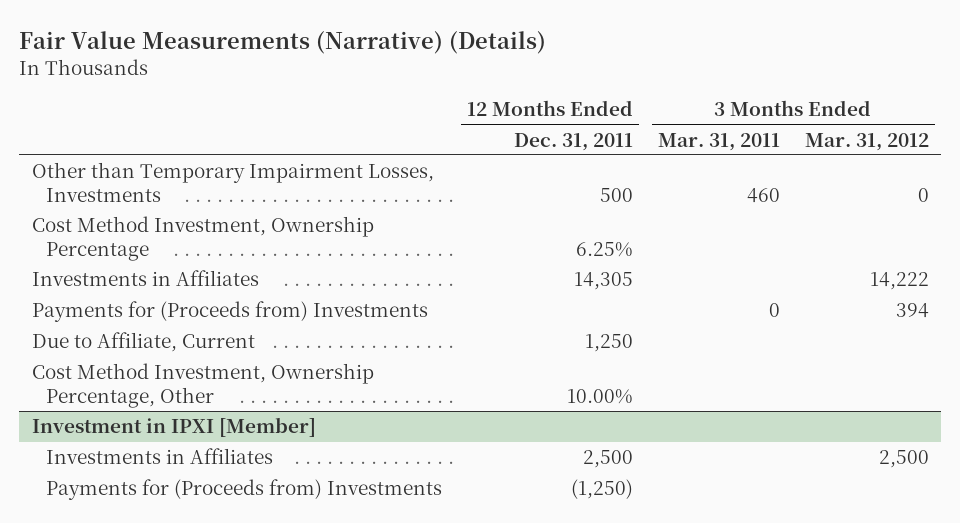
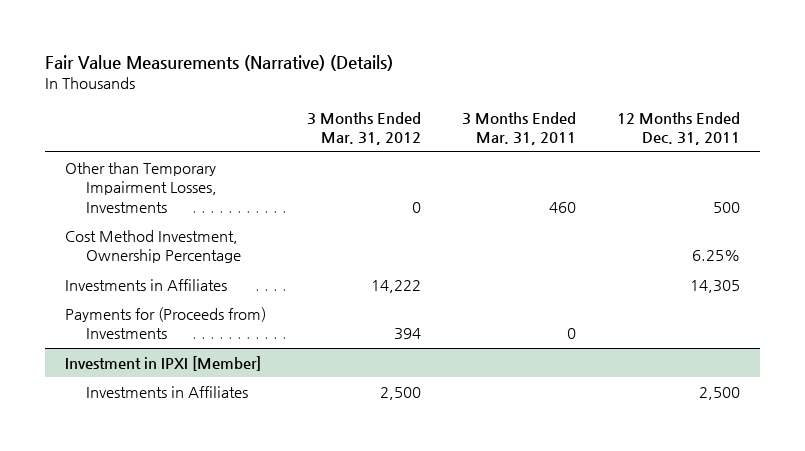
[31,332,255,353] Due to Affiliate, Current -> none
[31,363,374,409] Cost Method Investment, Ownership Percentage, Other -> none
[46,479,443,501] Payments for (Proceeds from) Investments -> none

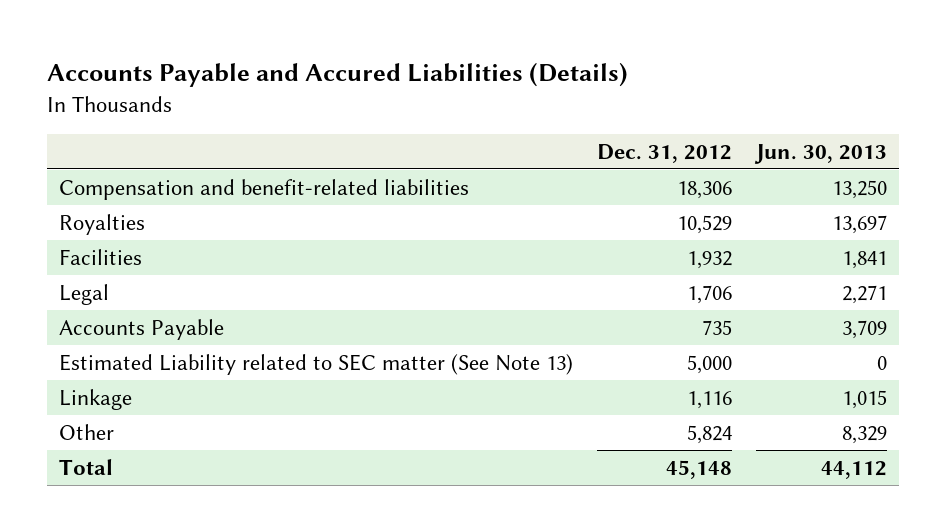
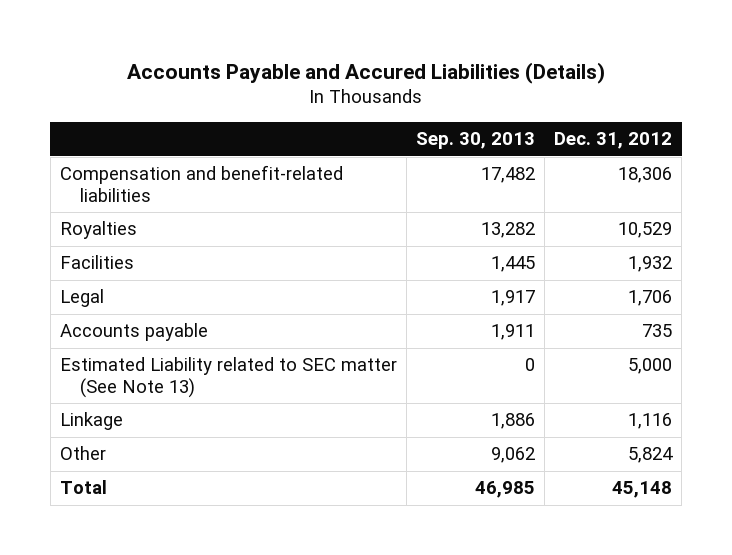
[753,143,887,164] Jun. 30, 2013 -> none
none -> [416,132,536,150] Sep. 30, 2013
[58,318,224,340] Accounts Payable -> [59,323,208,342] Accounts payable

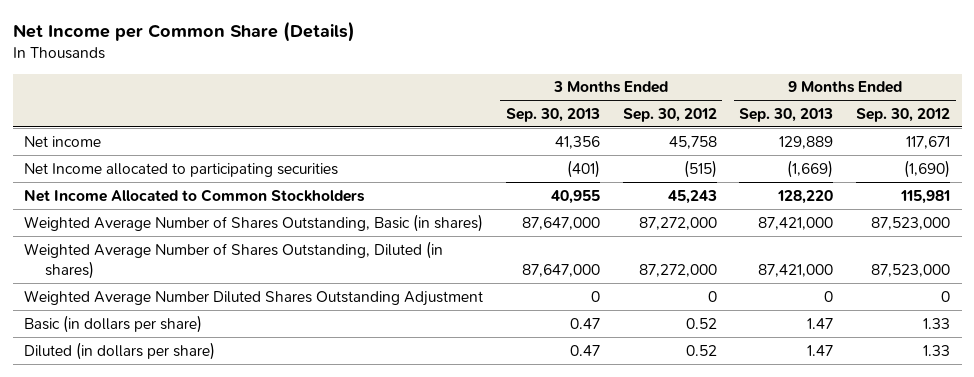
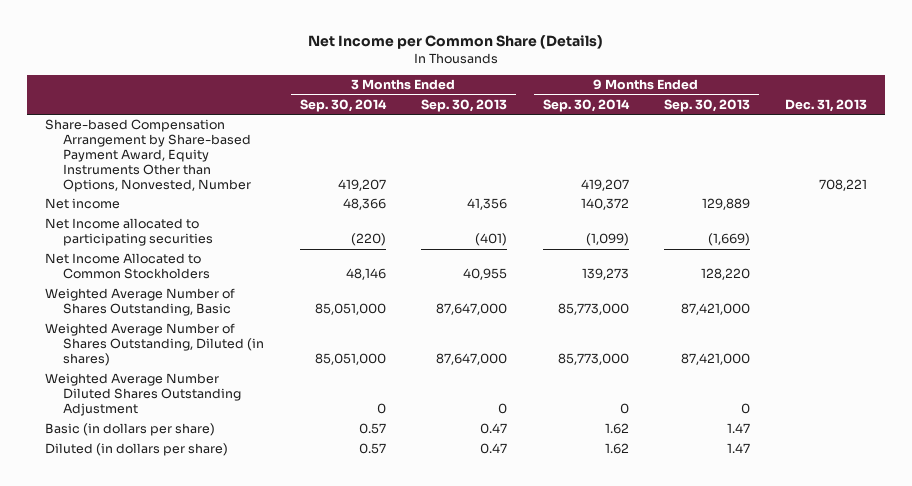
[622,107,717,122] Sep. 30, 2012 -> none
[856,107,951,122] Sep. 30, 2012 -> none
none -> [299,98,387,112] Sep. 30, 2014
none -> [542,98,630,112] Sep. 30, 2014
none -> [785,98,868,112] Dec. 31, 2013
none -> [44,119,252,192] Share-based Compensation Arrangement by Share-based Payment Award, Equity Instruments Other than Options, Nonvested, Number
[24,213,484,232] Weighted Average Number of Shares Outstanding, Basic (in shares) -> [44,288,235,317] Weighted Average Number of Shares Outstanding, Basic

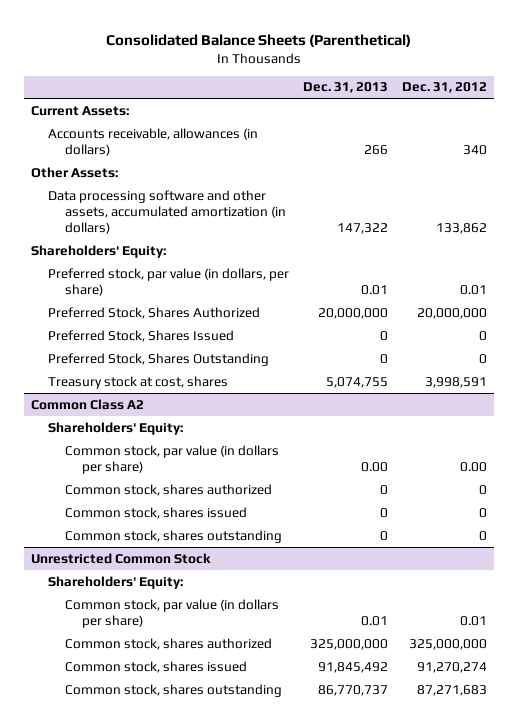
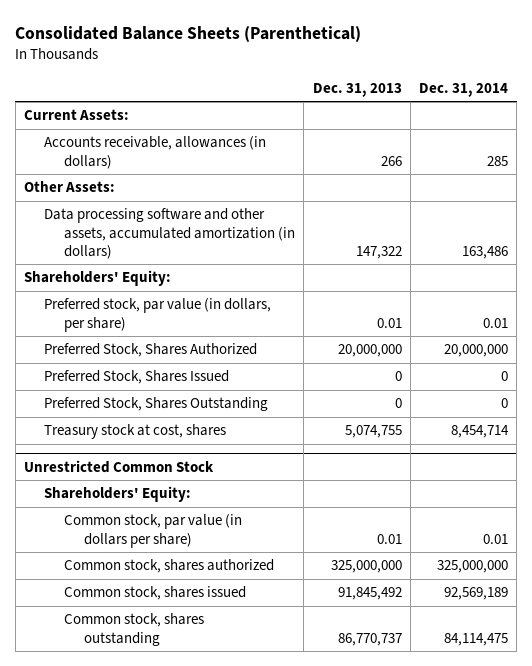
[402,82,488,94] Dec. 31, 2012 -> none
none -> [419,83,509,98] Dec. 31, 2014
[31,398,145,410] Common Class A2 -> none
[47,421,183,435] Shareholders' Equity: -> none
[64,444,279,474] Common stock, par value (in dollars per share) -> none
[64,483,272,496] Common stock, shares authorized -> none
[64,506,247,519] Common stock, shares issued -> none
[64,529,282,543] Common stock, shares outstanding -> none

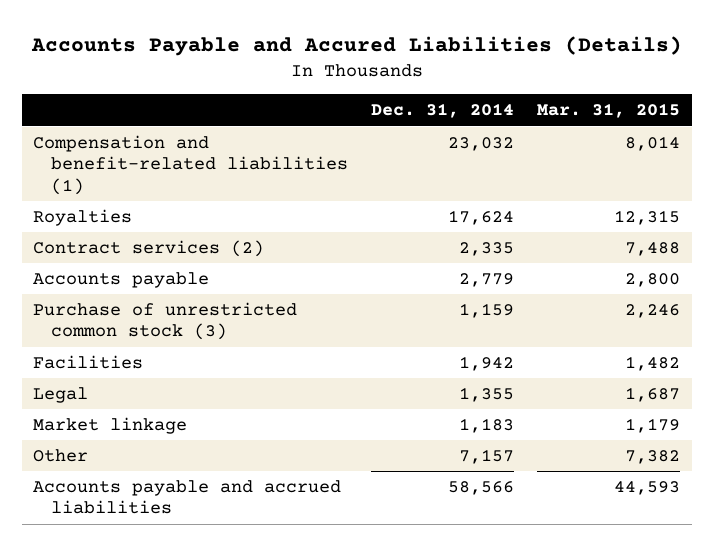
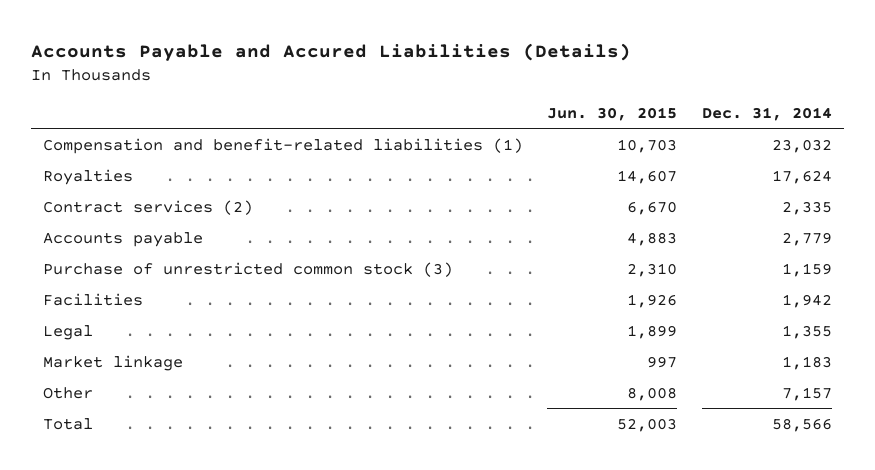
[537,103,681,119] Mar. 31, 2015 -> none
none -> [547,106,678,121] Jun. 30, 2015
[33,480,342,515] Accounts payable and accrued liabilities -> [42,417,93,430] Total

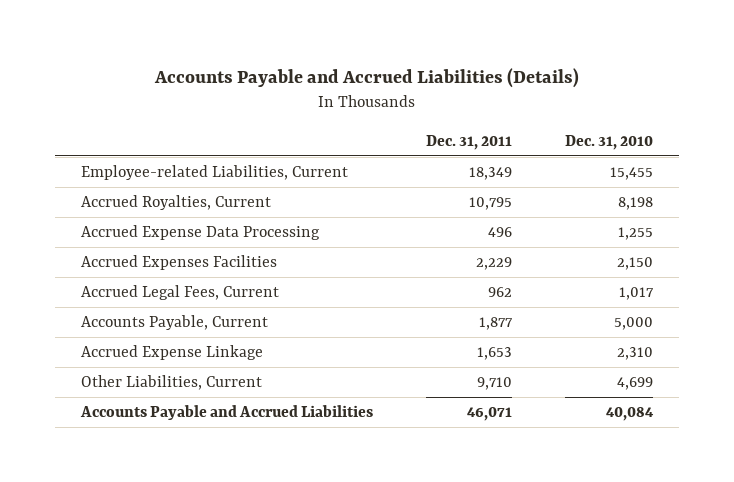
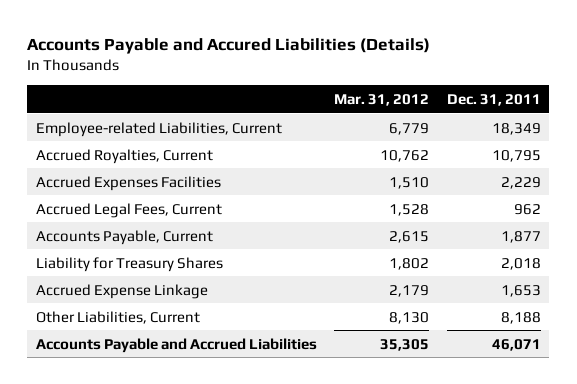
[154,68,580,89] Accounts Payable and Accrued Liabilities (Details) -> [27,38,431,55] Accounts Payable and Accured Liabilities (Details)
[564,134,653,150] Dec. 31, 2010 -> none
none -> [334,93,430,106] Mar. 31, 2012
[81,225,321,241] Accrued Expense Data Processing -> none
none -> [35,256,223,272] Liability for Treasury Shares
[477,377,513,391] 9,710 -> [500,311,541,324] 8,188

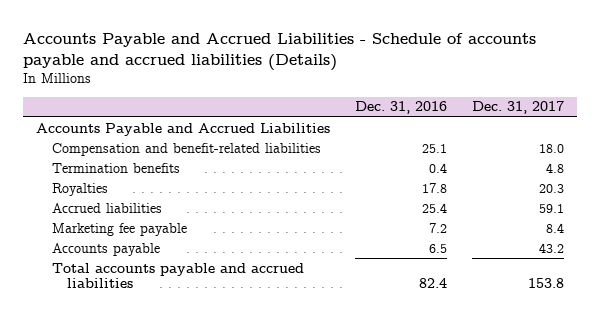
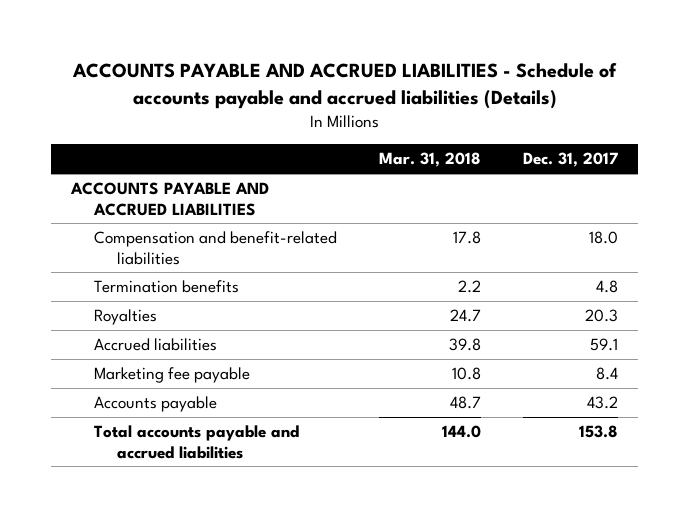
[23,33,537,72] Accounts Payable and Accrued Liabilities - Schedule of accounts payable and accrued liabilities (Details) -> [71,63,617,109] ACCOUNTS PAYABLE AND ACCRUED LIABILITIES - Schedule of accounts payable and accrued liabilities (Details)
[355,101,448,115] Dec. 31, 2016 -> none
none -> [378,152,481,168] Mar. 31, 2018
[36,122,331,136] Accounts Payable and Accrued Liabilities -> [70,182,270,216] ACCOUNTS PAYABLE AND ACCRUED LIABILITIES

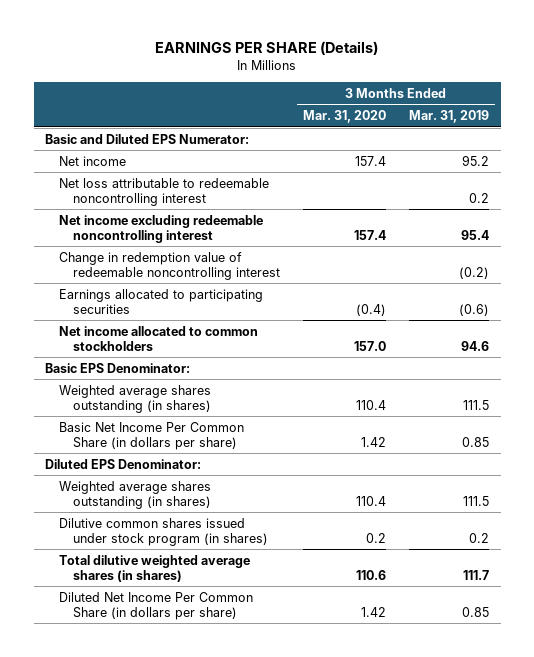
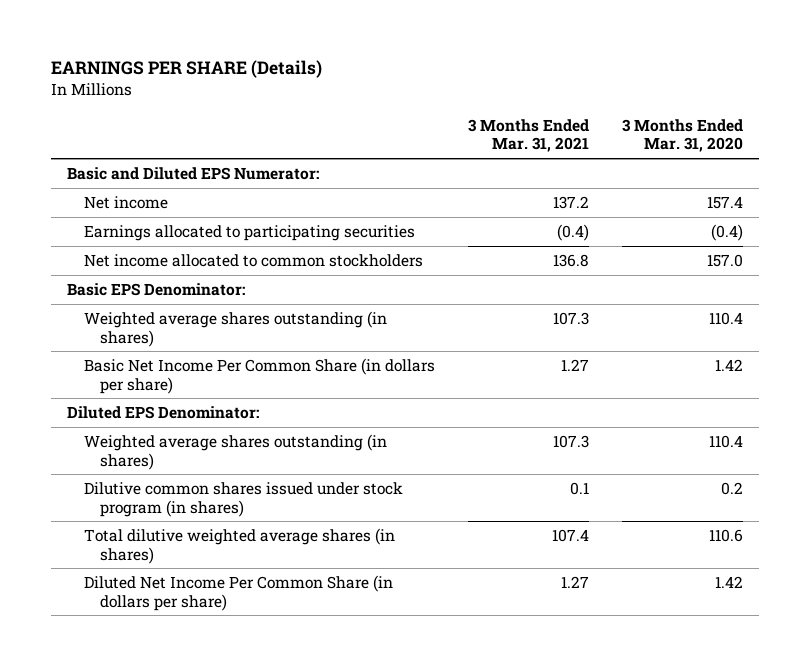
[409,110,490,124] Mar. 31, 2019 -> none
none -> [467,118,589,153] 3 Months Ended Mar. 31, 2021
[58,177,269,206] Net loss attributable to redeemable noncontrolling interest -> none
[58,214,263,243] Net income excluding redeemable noncontrolling interest -> none
[58,251,280,280] Change in redemption value of redeemable noncontrolling interest -> none

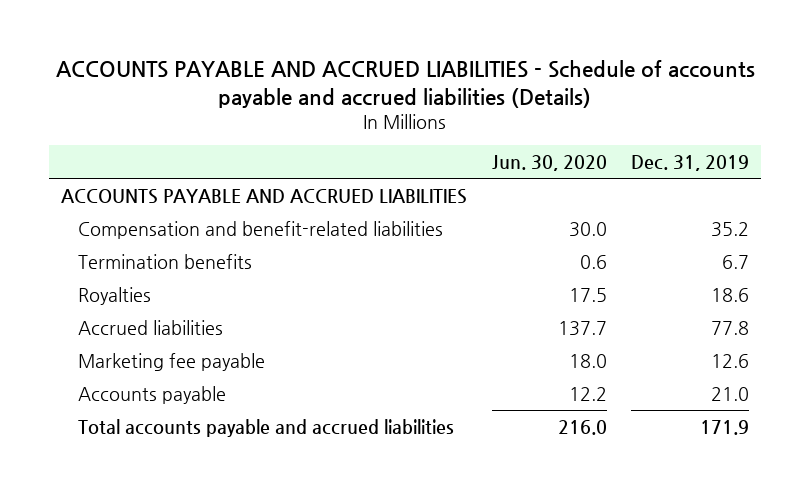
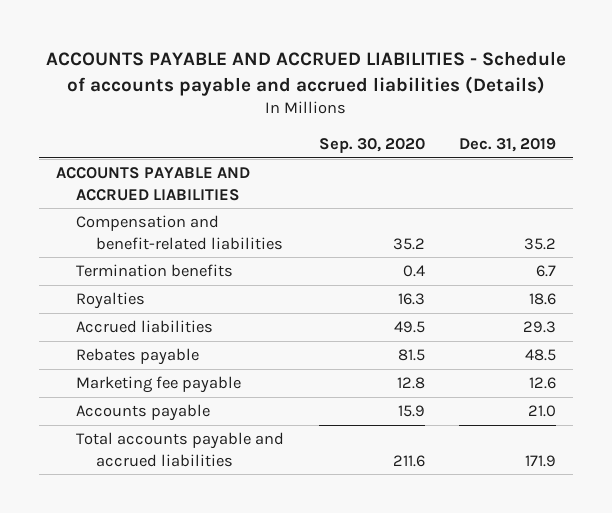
[491,154,607,171] Jun. 30, 2020 -> none
none -> [318,138,425,154] Sep. 30, 2020
[711,320,750,335] 77.8 -> [522,321,556,334] 29.3
none -> [76,348,200,366] Rebates payable

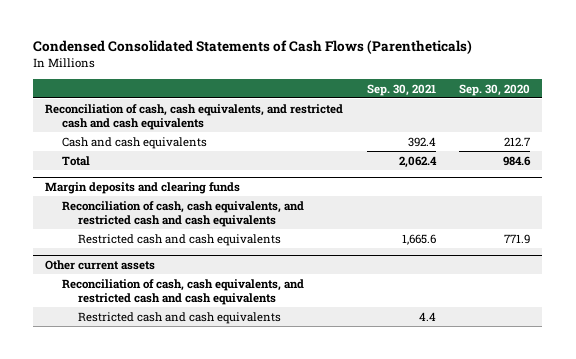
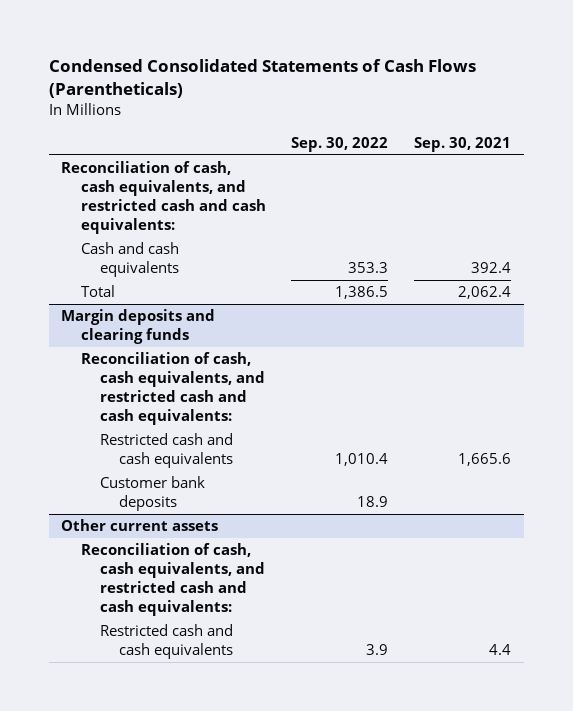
[459,83,531,96] Sep. 30, 2020 -> none
none -> [291,136,389,152] Sep. 30, 2022
[45,103,344,131] Reconciliation of cash, cash equivalents, and restricted cash and cash equivalents -> [61,161,266,234] Reconciliation of cash, cash equivalents, and restricted cash and cash equivalents:
[61,200,304,228] Reconciliation of cash, cash equivalents, and restricted cash and cash equivalents -> [80,352,266,425] Reconciliation of cash, cash equivalents, and restricted cash and cash equivalents:
none -> [100,476,206,512] Customer bank deposits
[61,278,304,306] Reconciliation of cash, cash equivalents, and restricted cash and cash equivalents -> [80,543,266,616] Reconciliation of cash, cash equivalents, and restricted cash and cash equivalents:

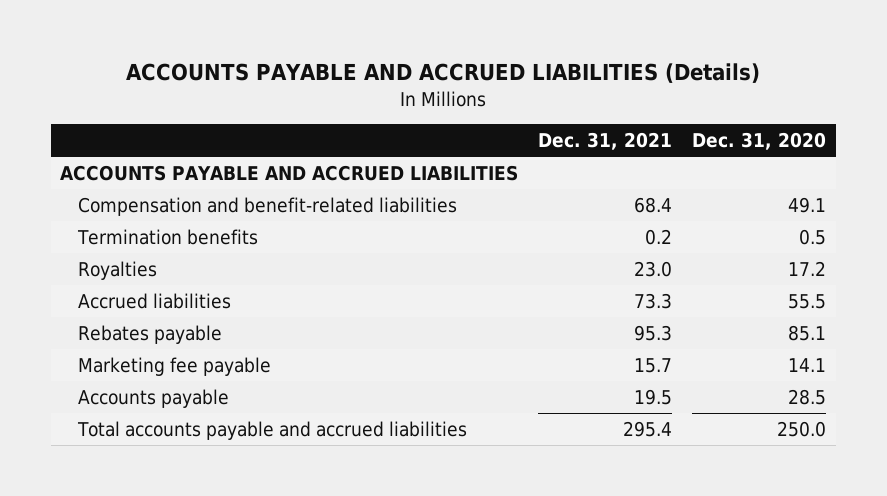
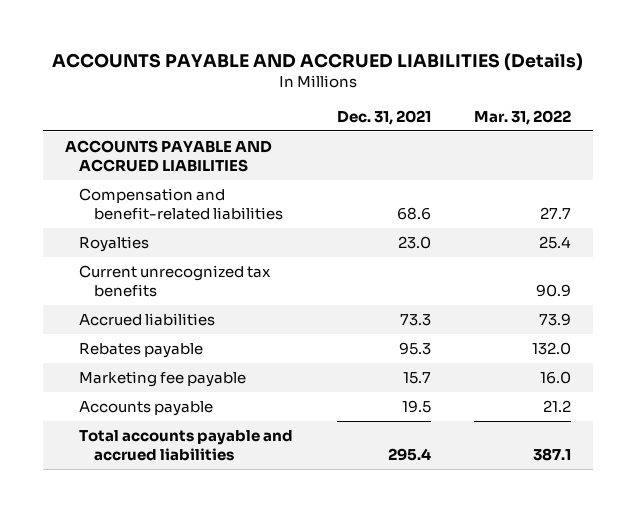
[692,132,827,151] Dec. 31, 2020 -> none
none -> [473,109,571,125] Mar. 31, 2022
[76,228,258,245] Termination benefits -> none
[634,196,673,213] 68.4 -> [396,206,431,220] 68.6
none -> [79,264,272,297] Current unrecognized tax benefits

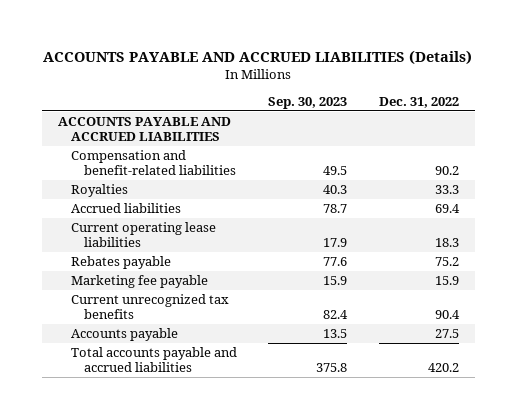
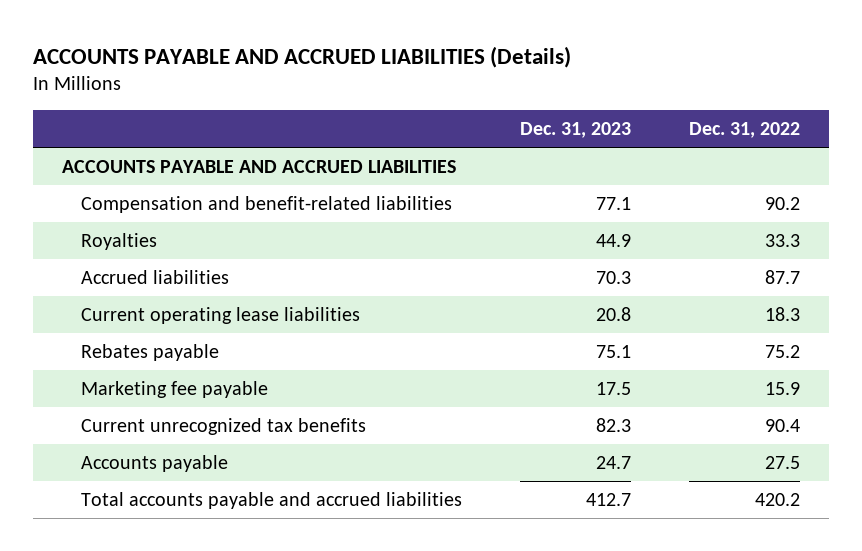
[268,96,348,109] Sep. 30, 2023 -> none
none -> [520,122,632,139] Dec. 31, 2023
[435,204,461,214] 69.4 -> [765,270,801,285] 87.7

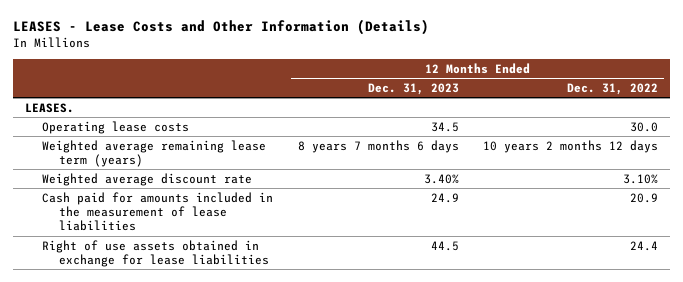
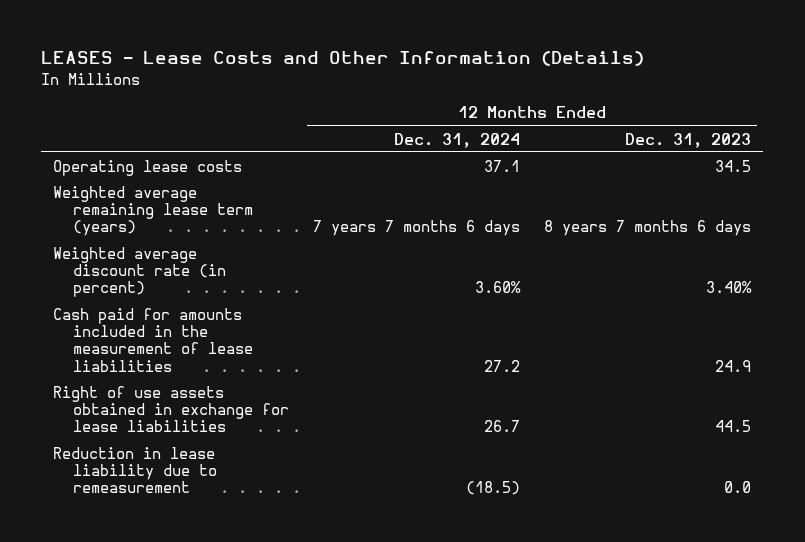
[566,82,658,95] Dec. 31, 2022 -> none
none -> [394,132,521,148] Dec. 31, 2024
[25,102,75,113] LEASES. -> none
[42,172,253,186] Weighted average discount rate -> [53,246,227,298] Weighted average discount rate (in percent)
none -> [53,446,218,494] Reduction in lease liability due to remeasurement

